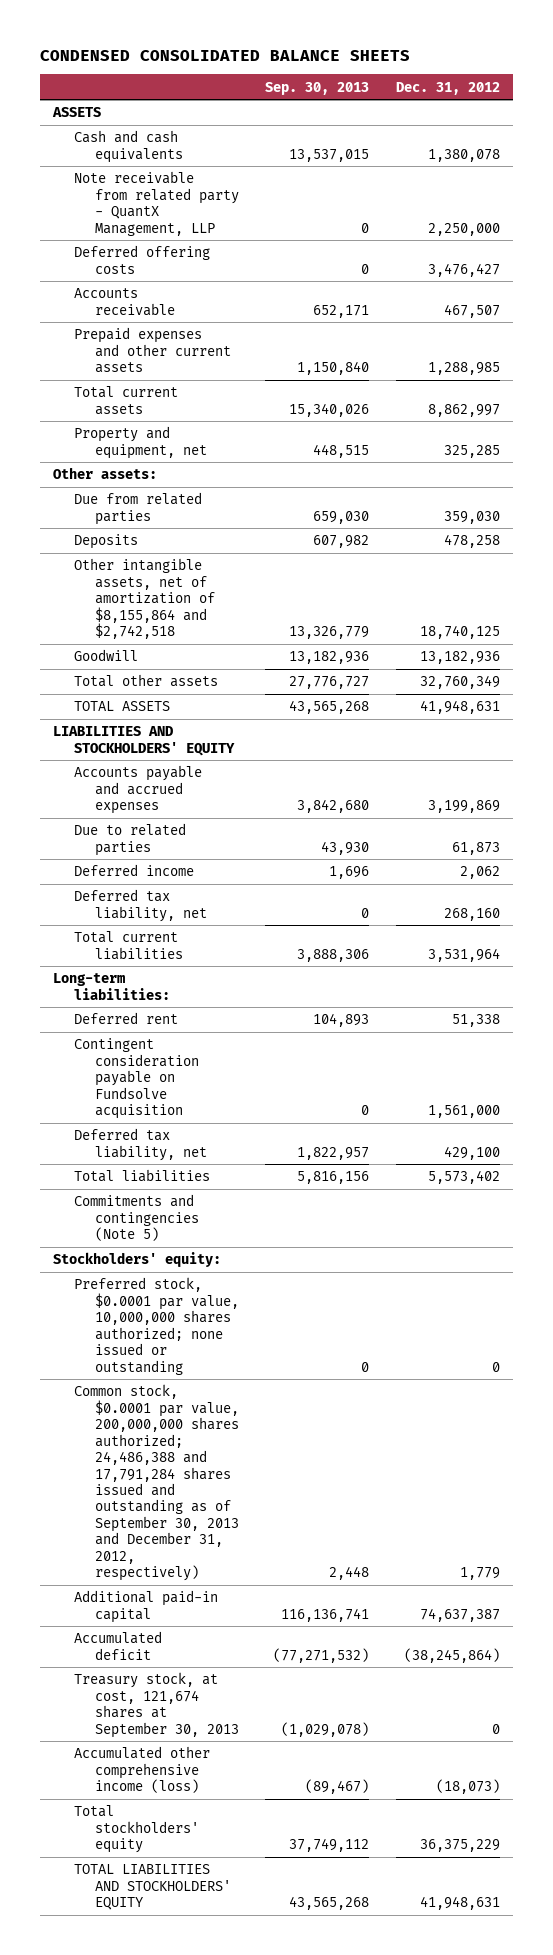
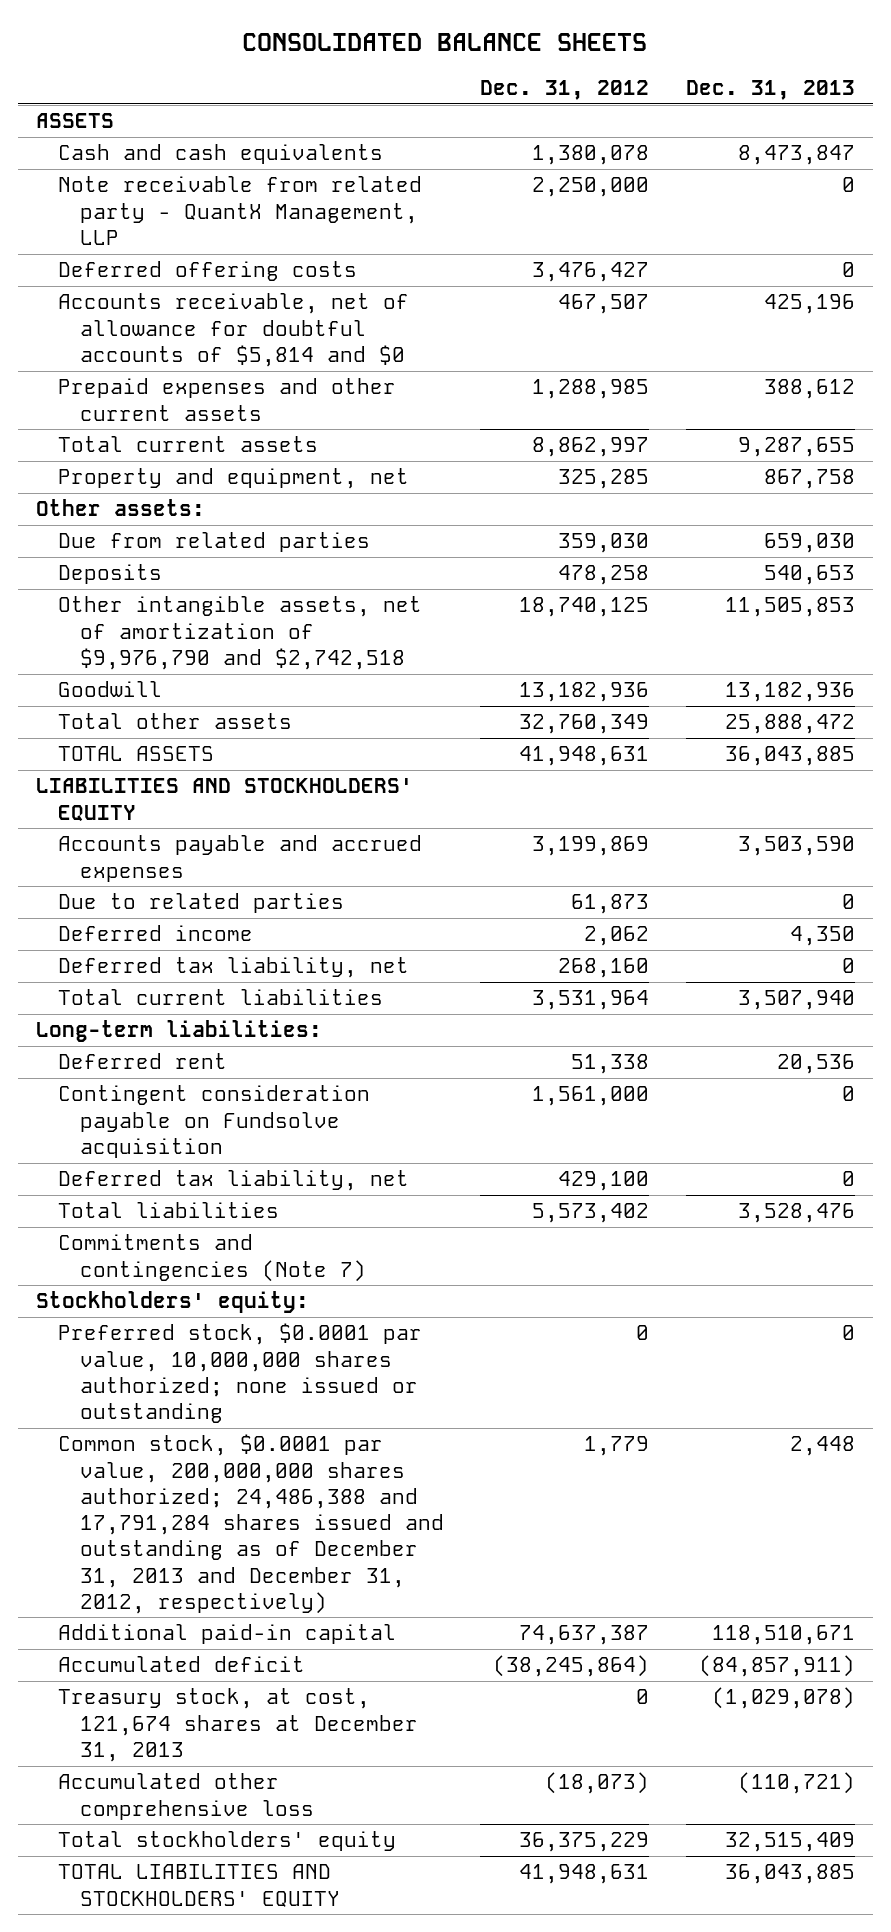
[39,49,410,61] CONDENSED CONSOLIDATED BALANCE SHEETS -> [242,32,648,51] CONSOLIDATED BALANCE SHEETS
[265,81,370,95] Sep. 30, 2013 -> none
none -> [685,80,855,101] Dec. 31, 2013
[73,288,175,316] Accounts receivable -> [57,293,409,367] Accounts receivable, net of allowance for doubtful accounts of $5,814 and $0
[73,558,215,640] Other intangible assets, net of amortization of $8,155,864 and $2,742,518 -> [57,596,422,670] Other intangible assets, net of amortization of $9,976,790 and $2,742,518
[73,1194,199,1242] Commitments and contingencies (Note 5) -> [57,1234,366,1282] Commitments and contingencies (Note 7)
[73,1384,239,1582] Common stock, $0.0001 par value, 200,000,000 shares authorized; 24,486,388 and 17,791,284 shares issued and outstanding as of September 30, 2013 and December 31, 2012, respectively) -> [57,1434,444,1614] Common stock, $0.0001 par value, 200,000,000 shares authorized; 24,486,388 and 17,791,284 shares issued and outstanding as of December 31, 2013 and December 31, 2012, respectively)
[73,1672,239,1738] Treasury stock, at cost, 121,674 shares at September 30, 2013 -> [57,1688,418,1762] Treasury stock, at cost, 121,674 shares at December 31, 2013
[73,1746,210,1794] Accumulated other comprehensive income (loss) -> [57,1773,314,1820] Accumulated other comprehensive loss

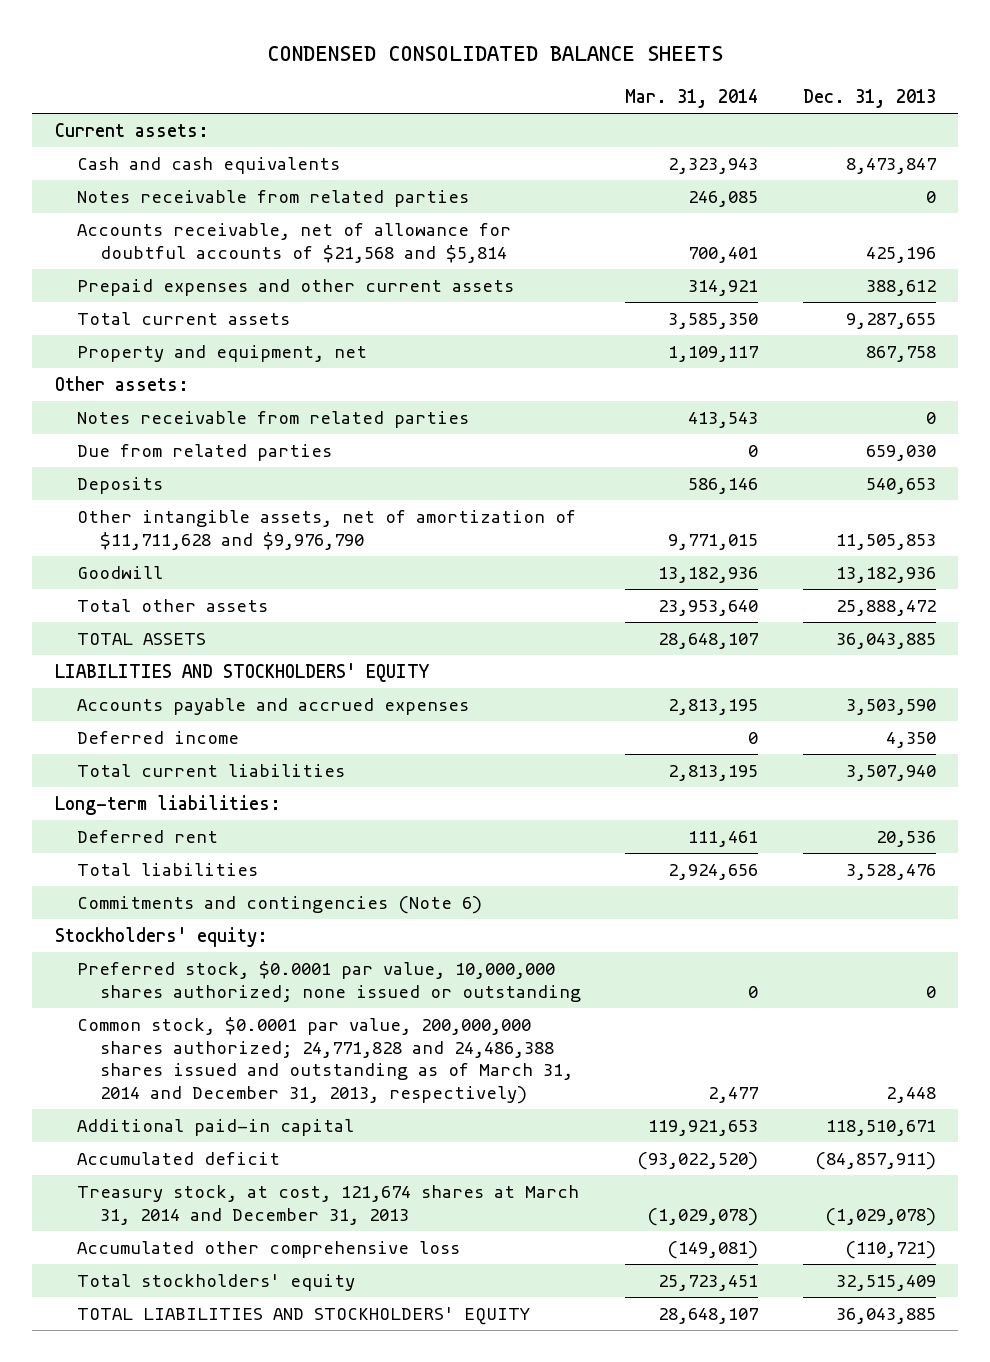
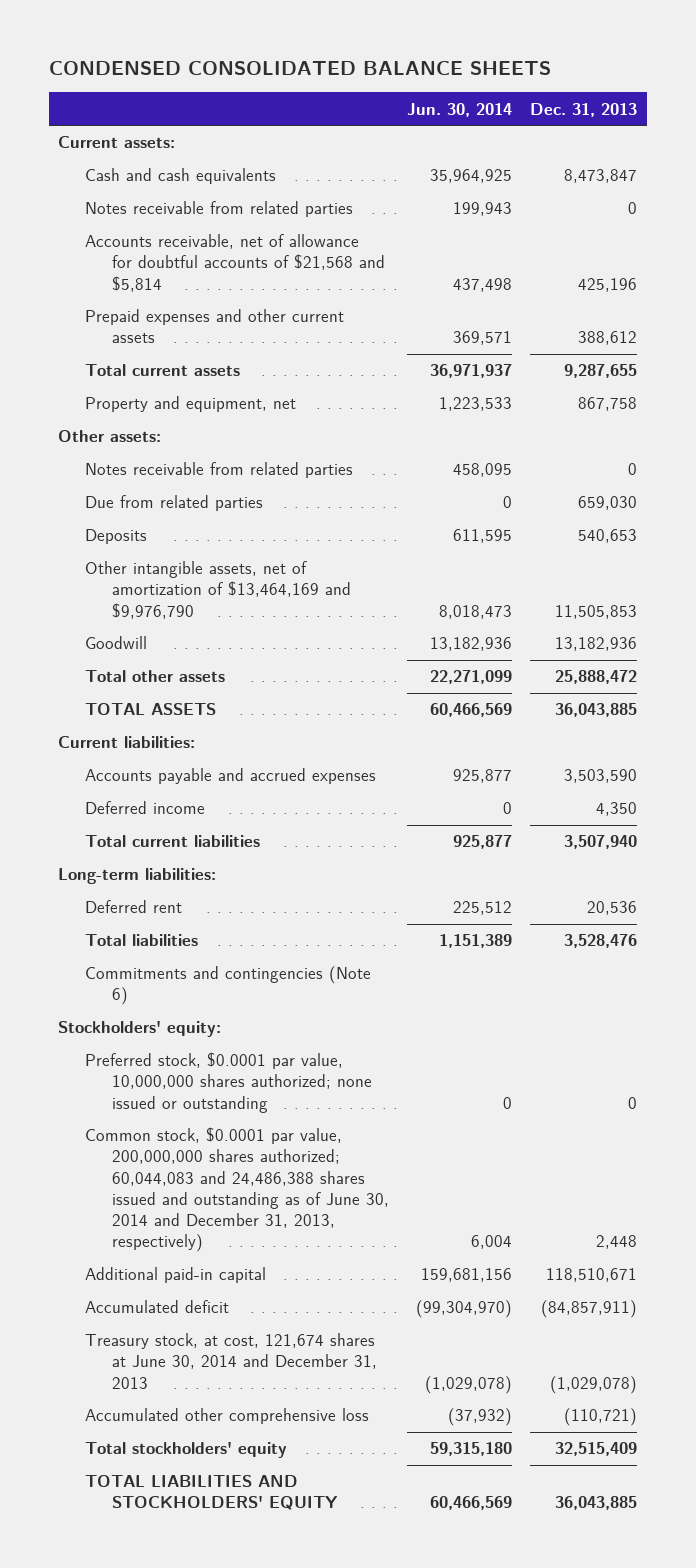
[625,88,759,108] Mar. 31, 2014 -> none
none -> [407,102,513,117] Jun. 30, 2014
[77,509,577,550] Other intangible assets, net of amortization of $11,711,628 and $9,976,790 -> [85,561,351,619] Other intangible assets, net of amortization of $13,464,169 and $9,976,790
[54,662,429,682] LIABILITIES AND STOCKHOLDERS' EQUITY -> none
none -> [58,736,196,749] Current liabilities:
[77,1016,574,1104] Common stock, $0.0001 par value, 200,000,000 shares authorized; 24,771,828 and 24,486,388 shares issued and outstanding as of March 31, 2014 and December 31, 2013, respectively) -> [85,1127,389,1253] Common stock, $0.0001 par value, 200,000,000 shares authorized; 60,044,083 and 24,486,388 shares issued and outstanding as of June 30, 2014 and December 31, 2013, respectively)
[77,1184,580,1225] Treasury stock, at cost, 121,674 shares at March 31, 2014 and December 31, 2013 -> [85,1333,377,1389] Treasury stock, at cost, 121,674 shares at June 30, 2014 and December 31, 2013

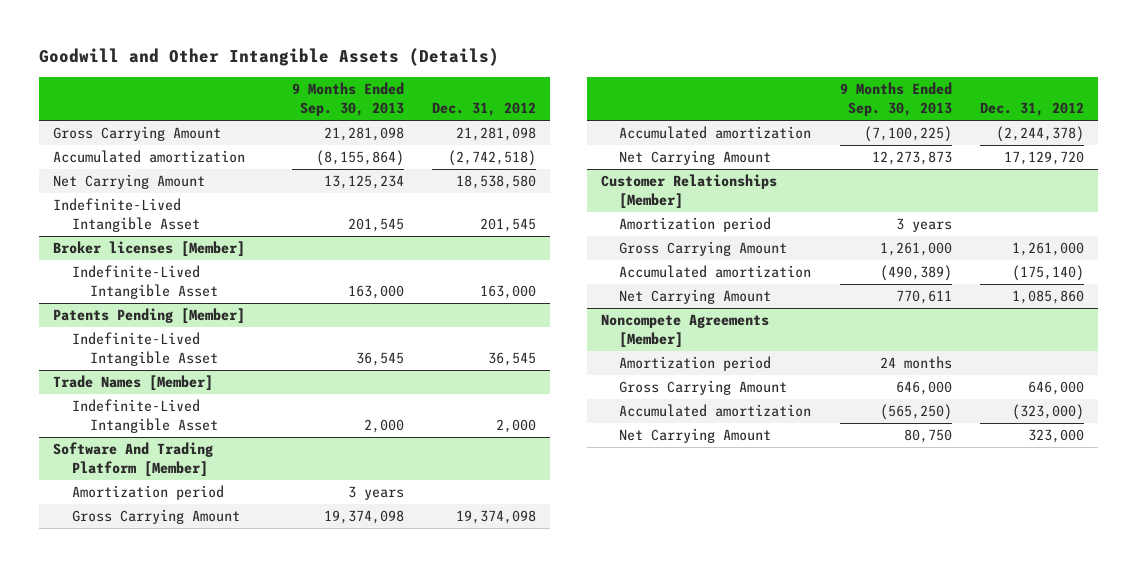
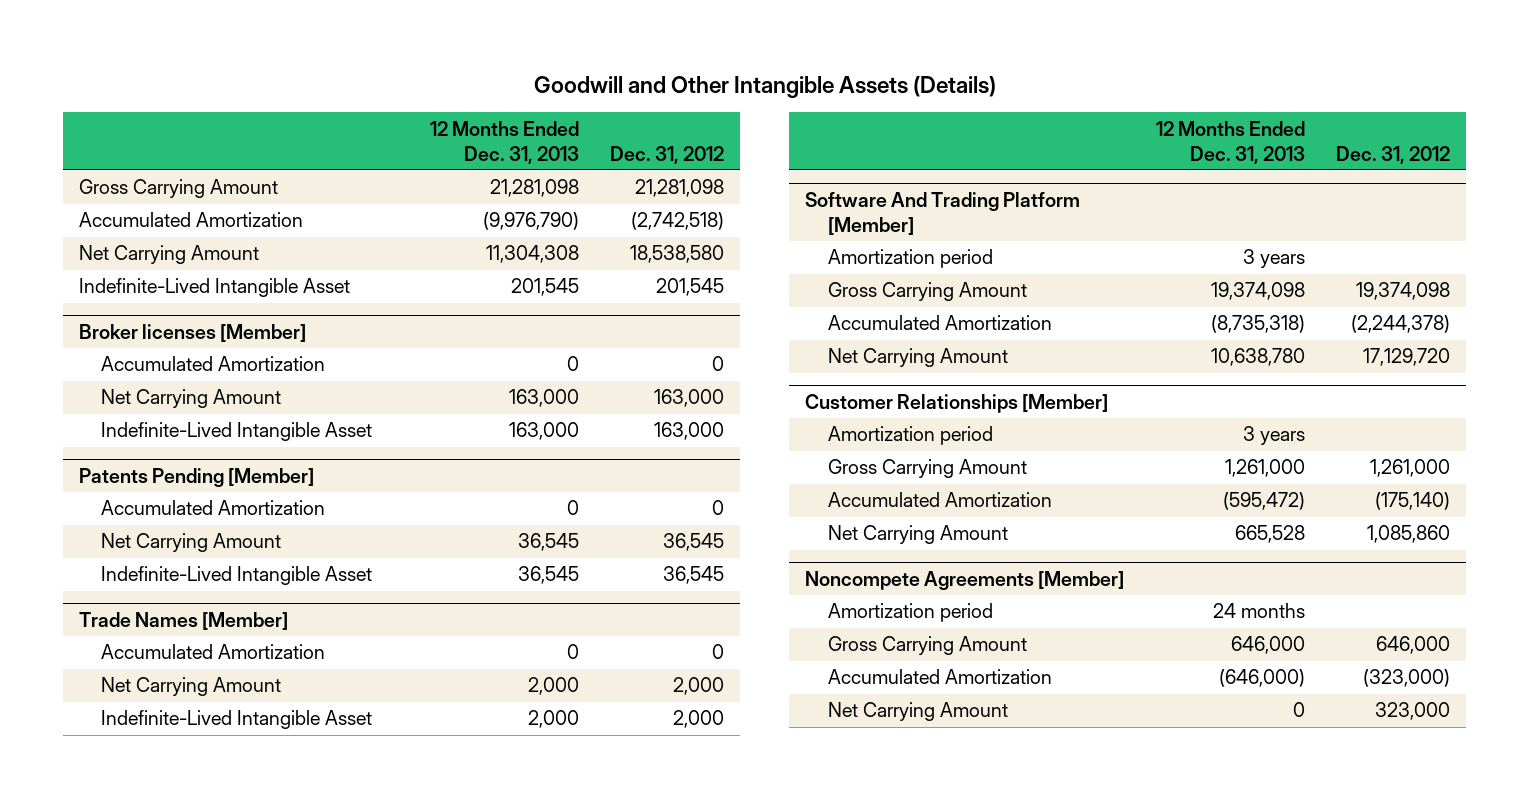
[291,81,404,116] 9 Months Ended Sep. 30, 2013 -> none
none -> [429,120,579,164] 12 Months Ended Dec. 31, 2013
[53,150,246,164] Accumulated amortization -> [78,212,303,228] Accumulated Amortization
none -> [101,356,326,372] Accumulated Amortization
none -> [101,389,282,409] Net Carrying Amount
none -> [101,500,326,516] Accumulated Amortization
none -> [101,533,282,553] Net Carrying Amount
none -> [101,644,326,660] Accumulated Amortization
none -> [101,677,282,697] Net Carrying Amount
[619,126,812,140] Accumulated amortization -> [827,315,1052,331] Accumulated Amortization
[619,265,812,279] Accumulated amortization -> [827,492,1052,508] Accumulated Amortization
[619,404,812,418] Accumulated amortization -> [827,669,1052,685] Accumulated Amortization

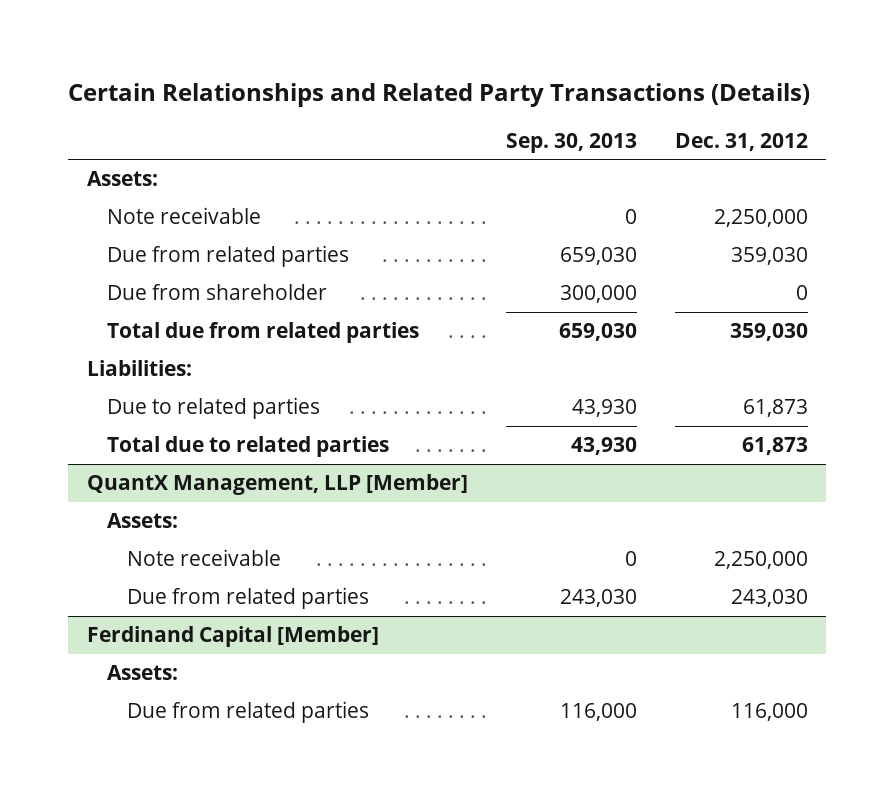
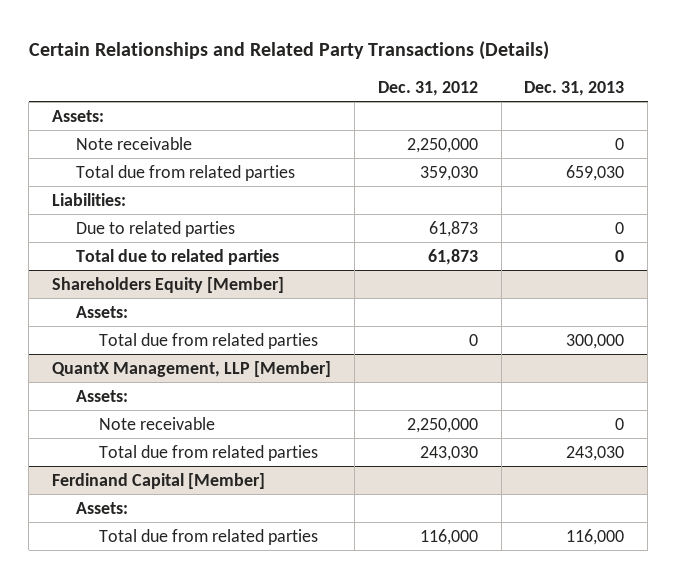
[505,132,637,153] Sep. 30, 2013 -> none
none -> [524,81,625,97] Dec. 31, 2013
[107,245,350,268] Due from related parties -> none
[107,284,328,301] Due from shareholder -> none
none -> [52,276,285,293] Shareholders Equity [Member]
none -> [75,305,128,318] Assets:
none -> [98,332,318,349] Total due from related parties
[127,587,370,610] Due from related parties -> [98,444,318,461] Total due from related parties
[127,701,370,724] Due from related parties -> [98,528,318,545] Total due from related parties

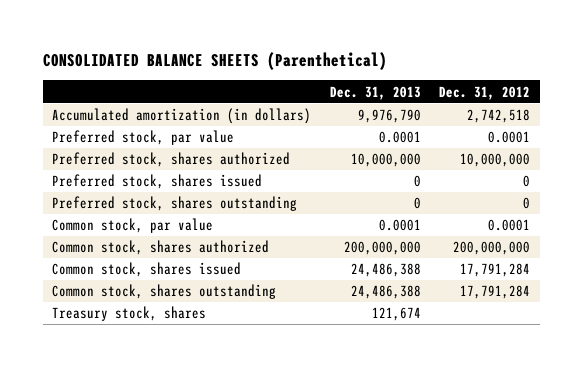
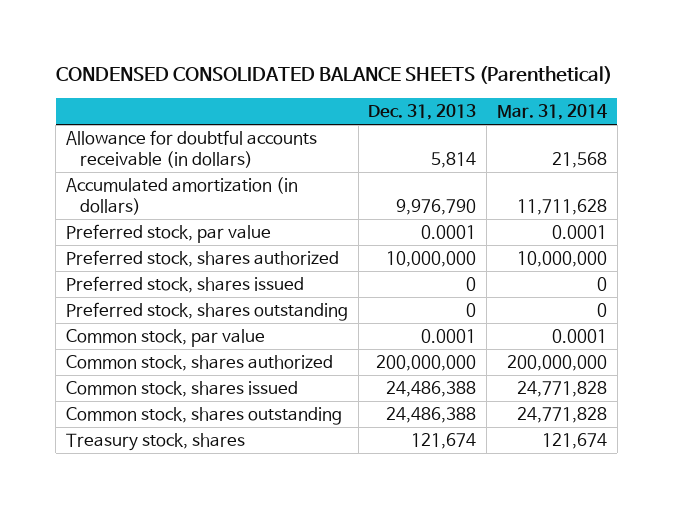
[42,51,387,70] CONSOLIDATED BALANCE SHEETS (Parenthetical) -> [55,66,612,85] CONDENSED CONSOLIDATED BALANCE SHEETS (Parenthetical)
[439,85,531,100] Dec. 31, 2012 -> none
none -> [496,104,607,121] Mar. 31, 2014
none -> [65,130,317,169] Allowance for doubtful accounts receivable (in dollars)

